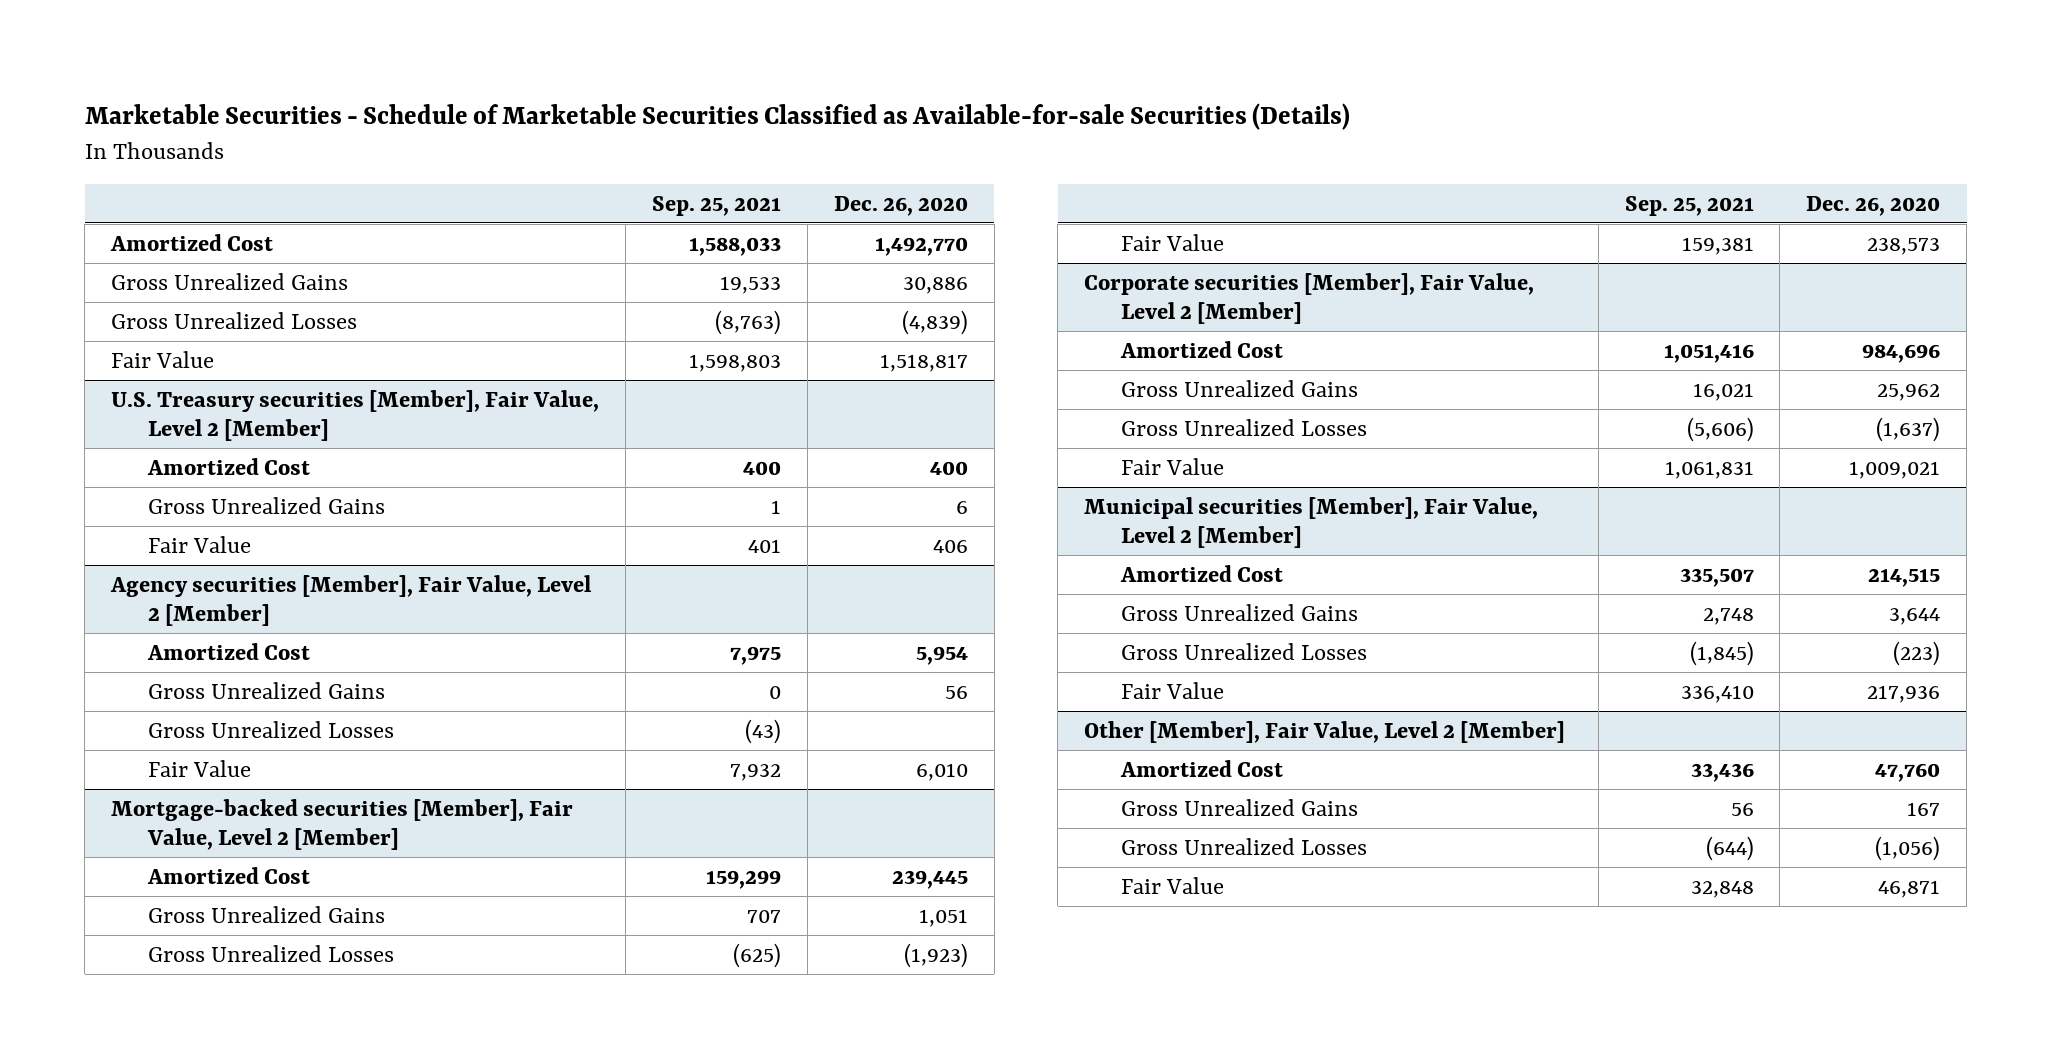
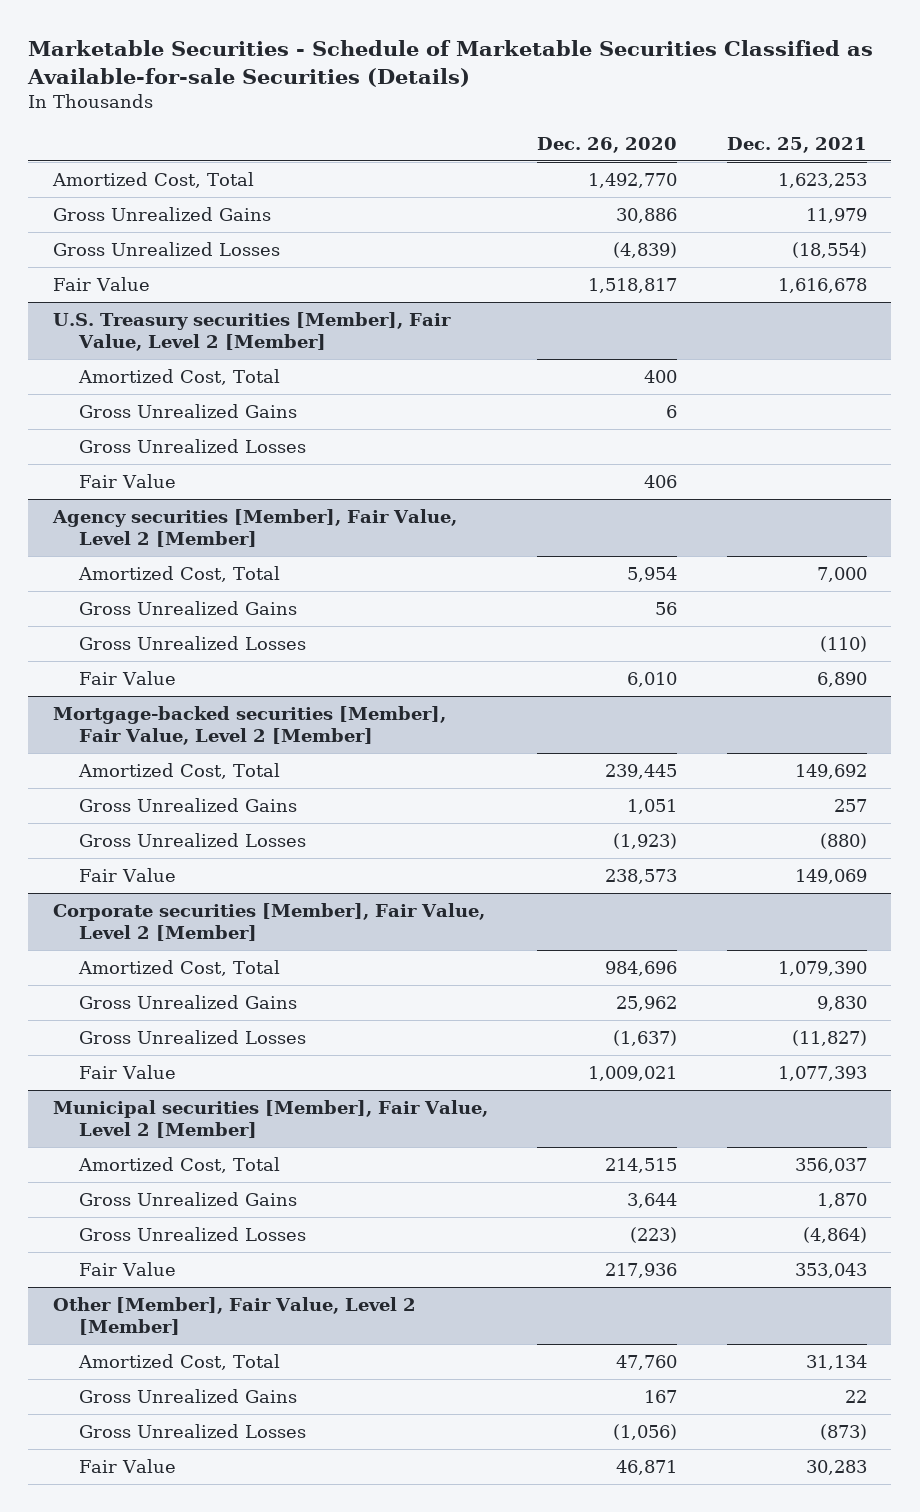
[652,195,782,216] Sep. 25, 2021 -> none
none -> [726,137,867,154] Dec. 25, 2021
[110,233,274,251] Amortized Cost -> [52,171,255,188] Amortized Cost, Total
[147,457,311,475] Amortized Cost -> [78,368,281,385] Amortized Cost, Total
none -> [79,438,307,453] Gross Unrealized Losses
[147,642,311,660] Amortized Cost -> [78,565,281,582] Amortized Cost, Total
[147,866,311,884] Amortized Cost -> [78,762,281,779] Amortized Cost, Total
[1119,340,1283,358] Amortized Cost -> [78,959,281,976] Amortized Cost, Total
[1119,564,1283,582] Amortized Cost -> [78,1156,281,1173] Amortized Cost, Total
[1119,759,1283,777] Amortized Cost -> [78,1353,281,1370] Amortized Cost, Total

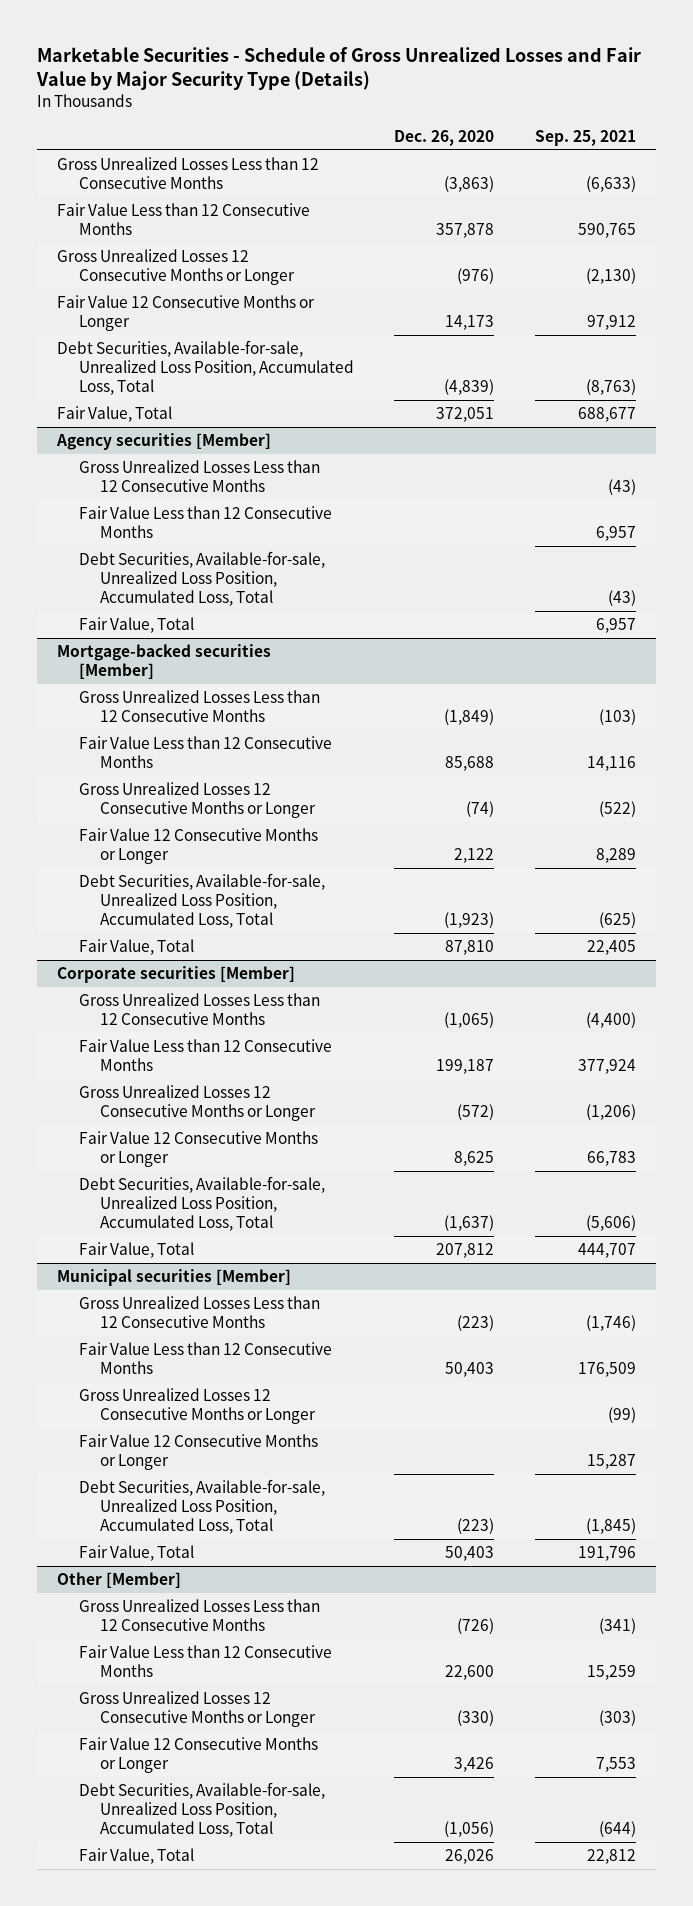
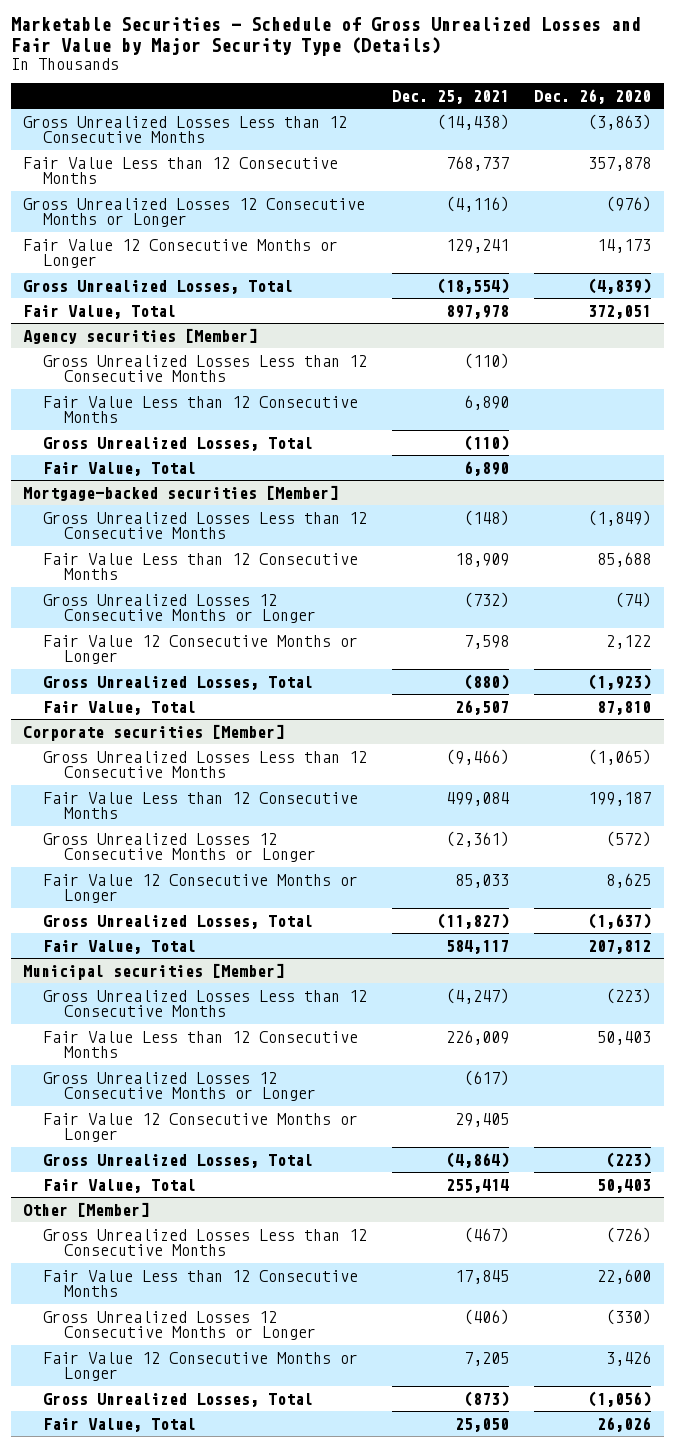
[534,129,636,146] Sep. 25, 2021 -> none
none -> [392,89,510,104] Dec. 25, 2021
[57,340,354,396] Debt Securities, Available-for-sale, Unrealized Loss Position, Accumulated Loss, Total -> [23,279,294,294] Gross Unrealized Losses, Total
[78,551,325,607] Debt Securities, Available-for-sale, Unrealized Loss Position, Accumulated Loss, Total -> [43,436,314,451] Gross Unrealized Losses, Total
[78,873,325,929] Debt Securities, Available-for-sale, Unrealized Loss Position, Accumulated Loss, Total -> [43,675,314,690] Gross Unrealized Losses, Total
[78,1176,325,1232] Debt Securities, Available-for-sale, Unrealized Loss Position, Accumulated Loss, Total -> [43,914,314,929] Gross Unrealized Losses, Total
[78,1479,325,1535] Debt Securities, Available-for-sale, Unrealized Loss Position, Accumulated Loss, Total -> [43,1153,314,1168] Gross Unrealized Losses, Total
[78,1782,325,1838] Debt Securities, Available-for-sale, Unrealized Loss Position, Accumulated Loss, Total -> [43,1392,314,1407] Gross Unrealized Losses, Total

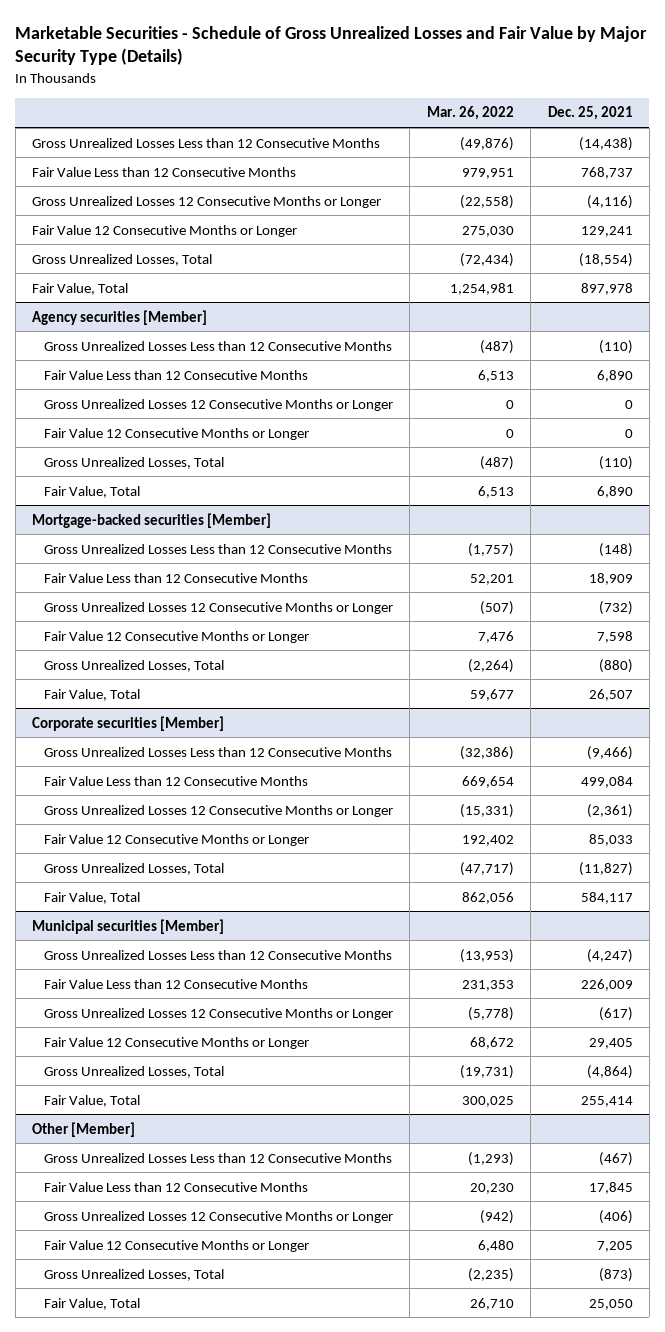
[534,88,652,104] Dec. 26, 2020 -> none
none -> [426,106,514,121] Mar. 26, 2022
none -> [44,398,394,411] Gross Unrealized Losses 12 Consecutive Months or Longer
none -> [44,427,310,440] Fair Value 12 Consecutive Months or Longer

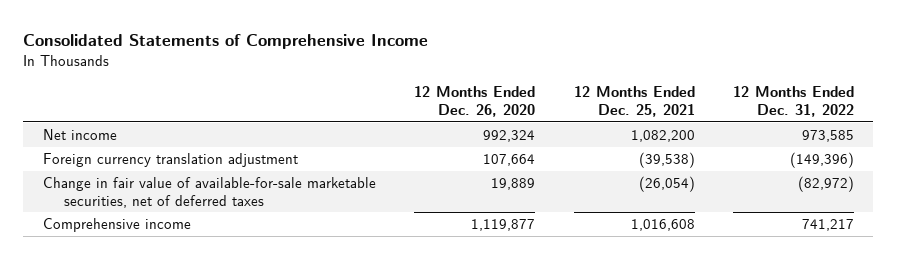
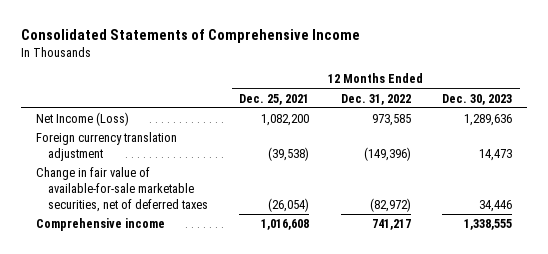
[414,85,536,117] 12 Months Ended Dec. 26, 2020 -> none
none -> [441,93,512,105] Dec. 30, 2023
[42,128,117,140] Net income -> [36,112,130,127] Net Income (Loss)

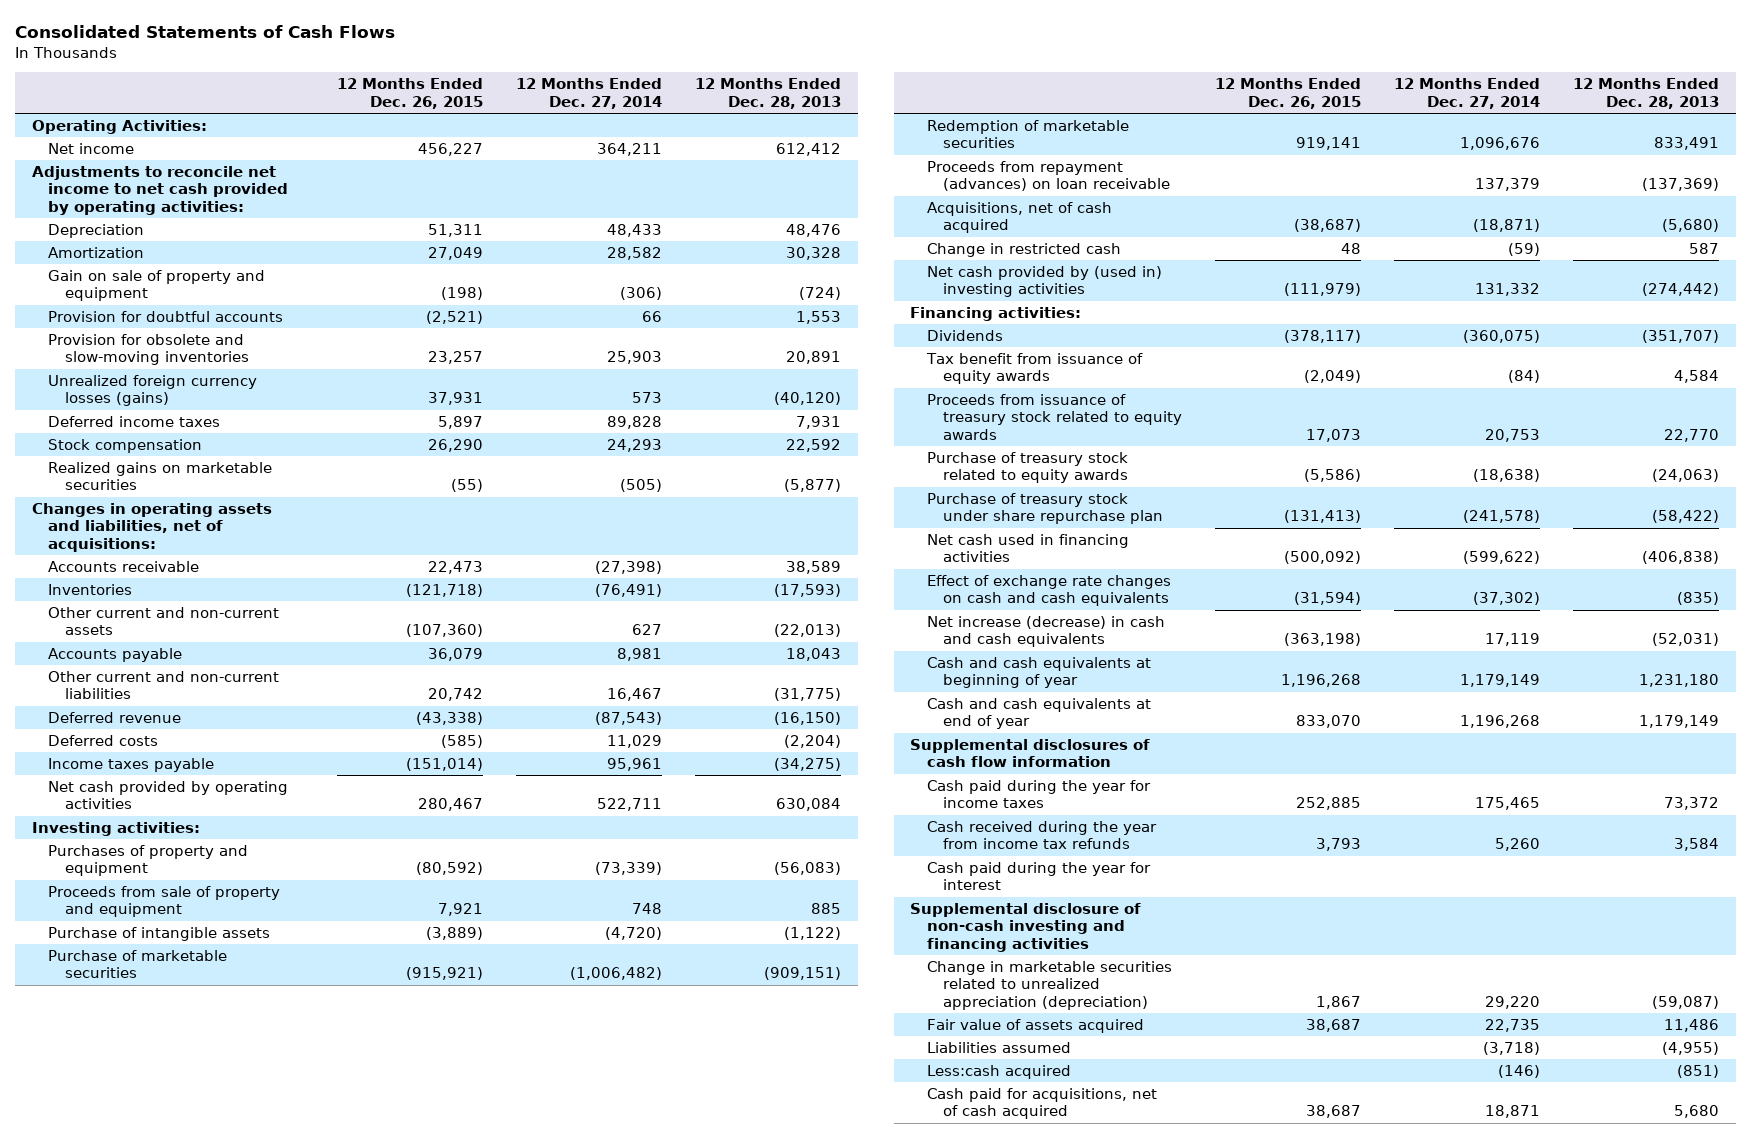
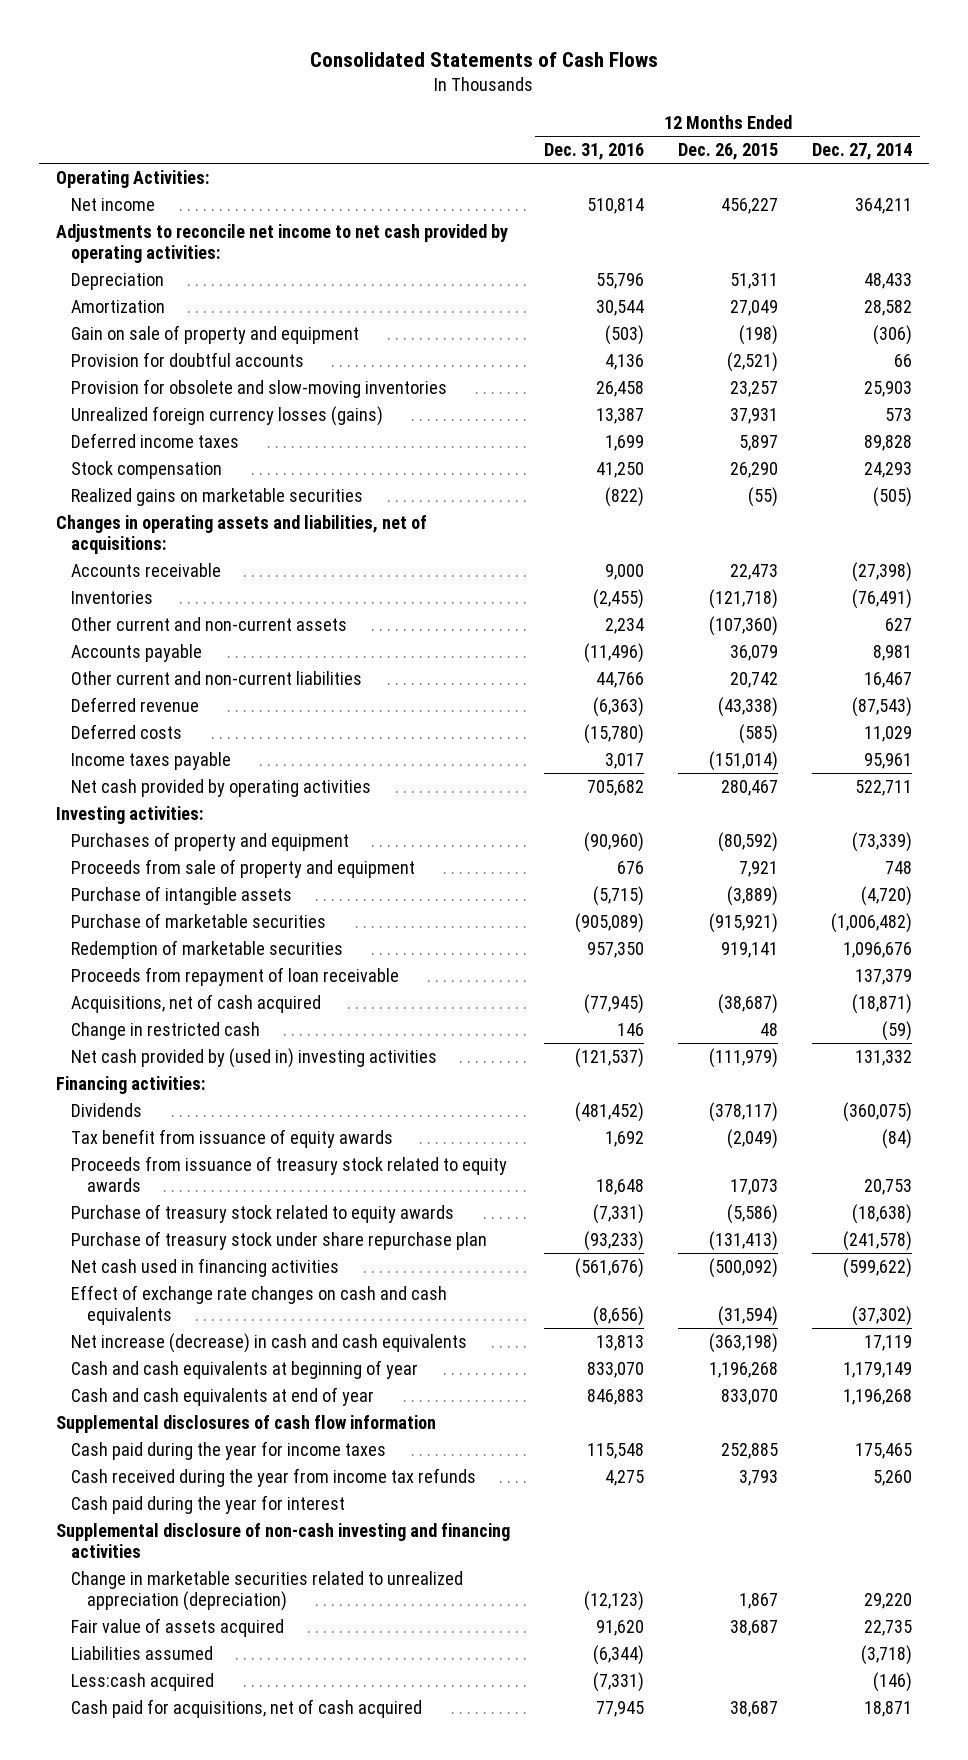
[695,78,842,109] 12 Months Ended Dec. 28, 2013 -> none
none -> [543,143,644,161] Dec. 31, 2016
[926,161,1171,192] Proceeds from repayment (advances) on loan receivable -> [71,966,400,986] Proceeds from repayment of loan receivable

